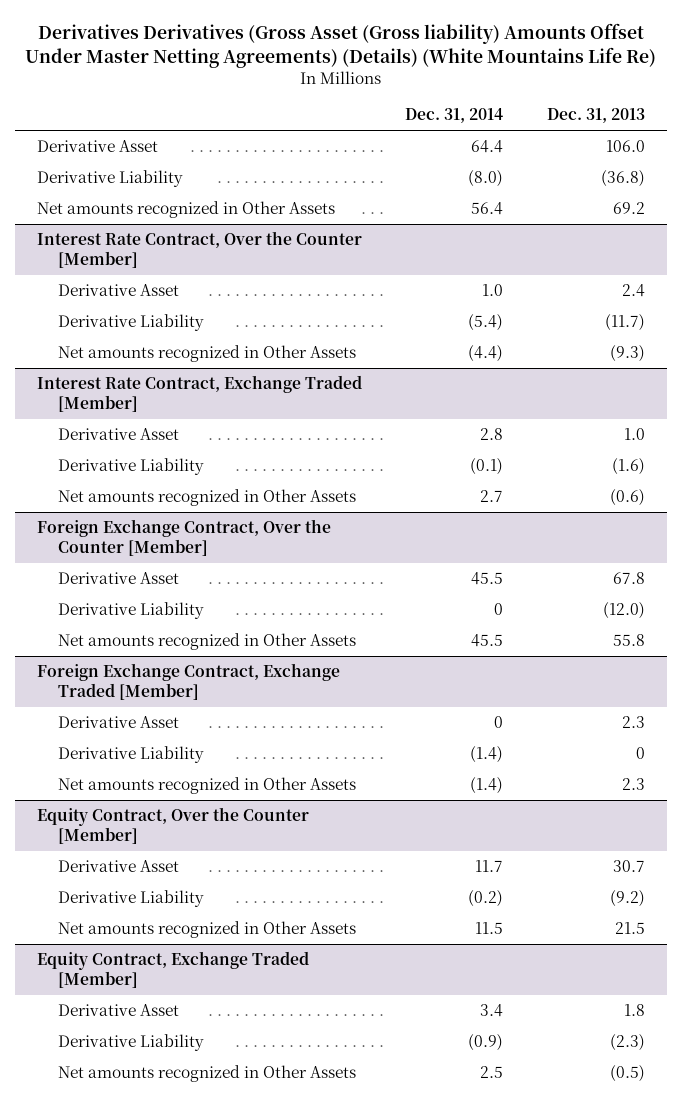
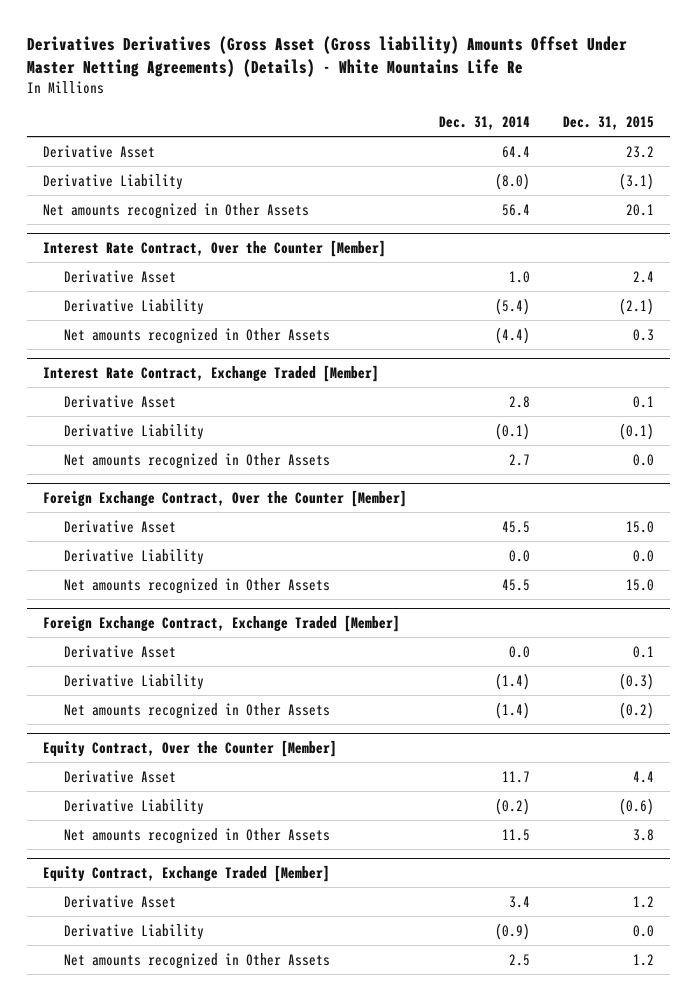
[24,23,656,68] Derivatives Derivatives (Gross Asset (Gross liability) Amounts Offset Under Master Netting Agreements) (Details) (White Mountains Life Re) -> [26,35,627,77] Derivatives Derivatives (Gross Asset (Gross liability) Amounts Offset Under Master Netting Agreements) (Details) - White Mountains Life Re
[546,108,645,124] Dec. 31, 2013 -> none
none -> [562,116,654,131] Dec. 31, 2015
[494,603,504,616] 0 -> [509,549,531,562] 0.0
[494,716,504,729] 0 -> [509,645,531,658] 0.0

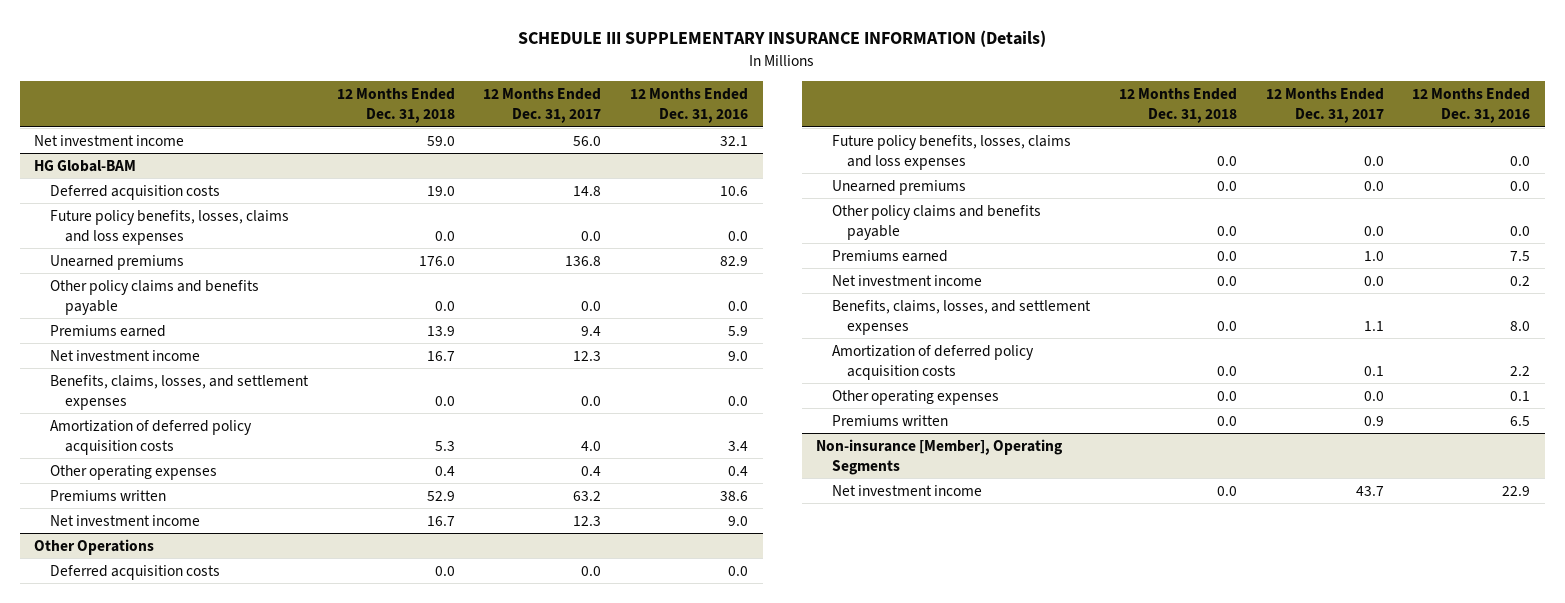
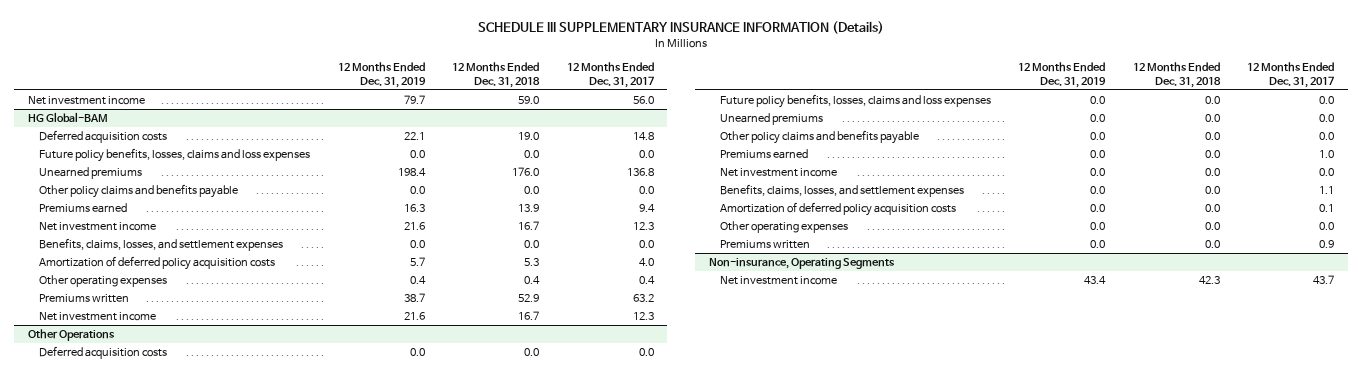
[630,87,749,124] 12 Months Ended Dec. 31, 2016 -> none
none -> [337,61,426,88] 12 Months Ended Dec. 31, 2019
[816,438,1064,476] Non-insurance [Member], Operating Segments -> [708,257,895,269] Non-insurance, Operating Segments
[1216,485,1237,496] 0.0 -> [1198,275,1220,284] 42.3

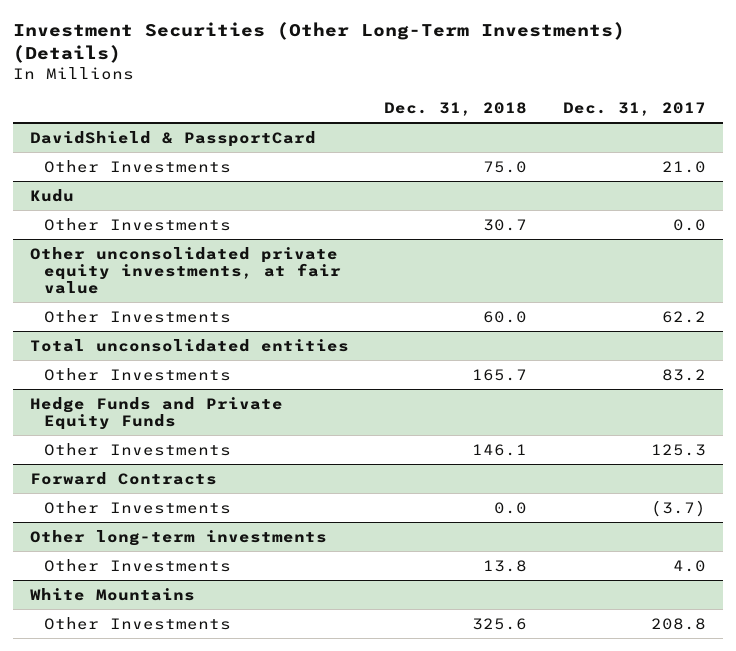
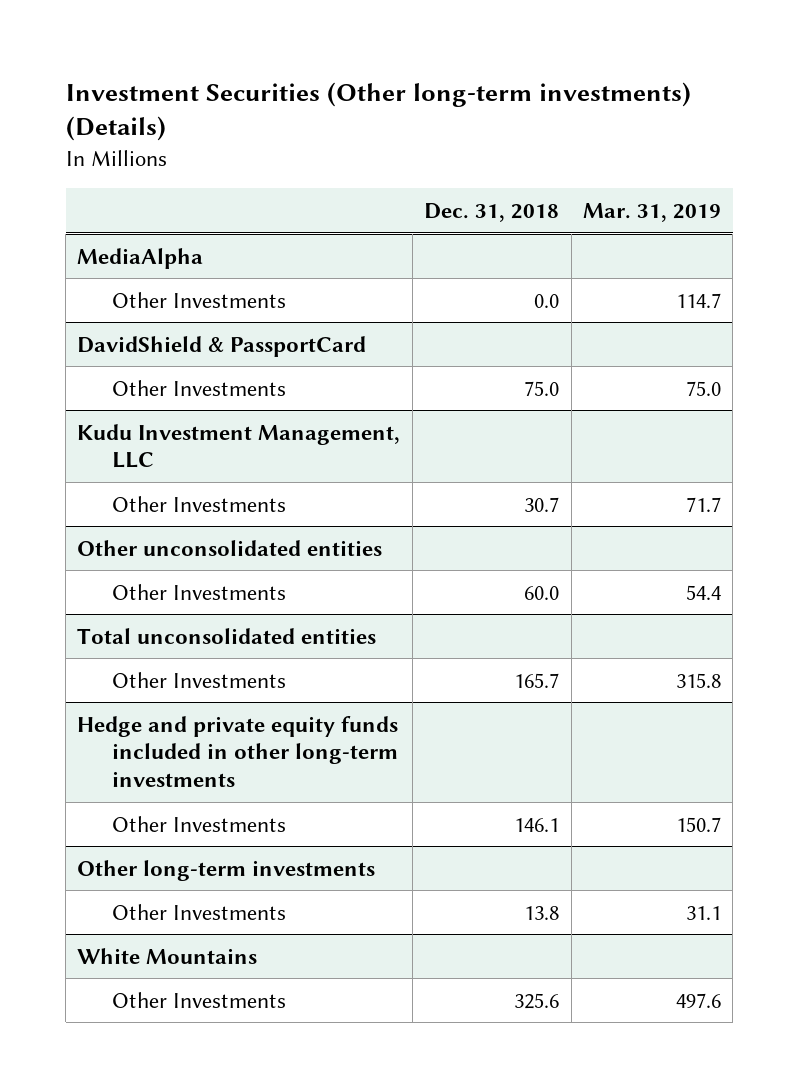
[12,21,625,63] Investment Securities (Other Long-Term Investments) (Details) -> [65,81,691,142] Investment Securities (Other long-term investments) (Details)
[562,102,706,117] Dec. 31, 2017 -> none
none -> [582,202,721,222] Mar. 31, 2019
none -> [77,247,204,269] MediaAlpha
none -> [111,291,286,308] Other Investments
[30,188,75,202] Kudu -> [77,423,401,469] Kudu Investment Management, LLC
[30,246,341,295] Other unconsolidated private equity investments, at fair value -> [77,539,383,556] Other unconsolidated entities
[30,396,284,430] Hedge Funds and Private Equity Funds -> [77,715,399,788] Hedge and private equity funds included in other long-term investments
[30,471,218,485] Forward Contracts -> none
[43,500,231,514] Other Investments -> none

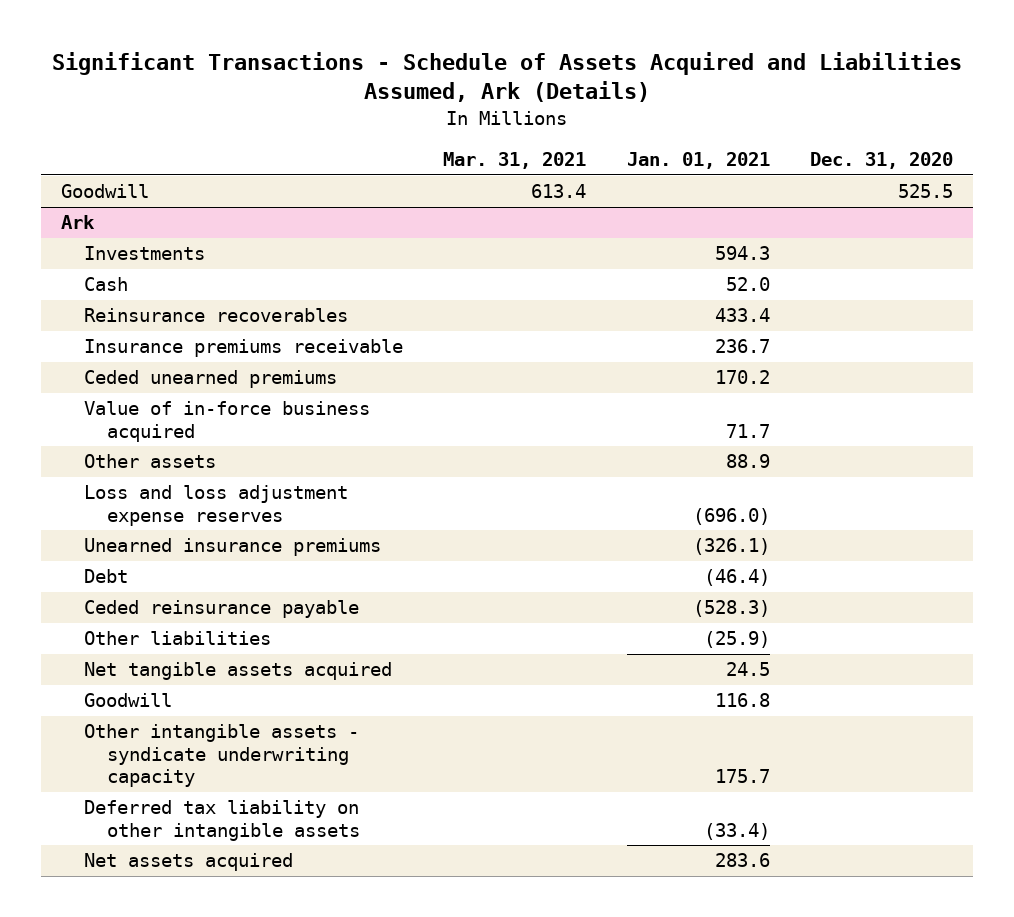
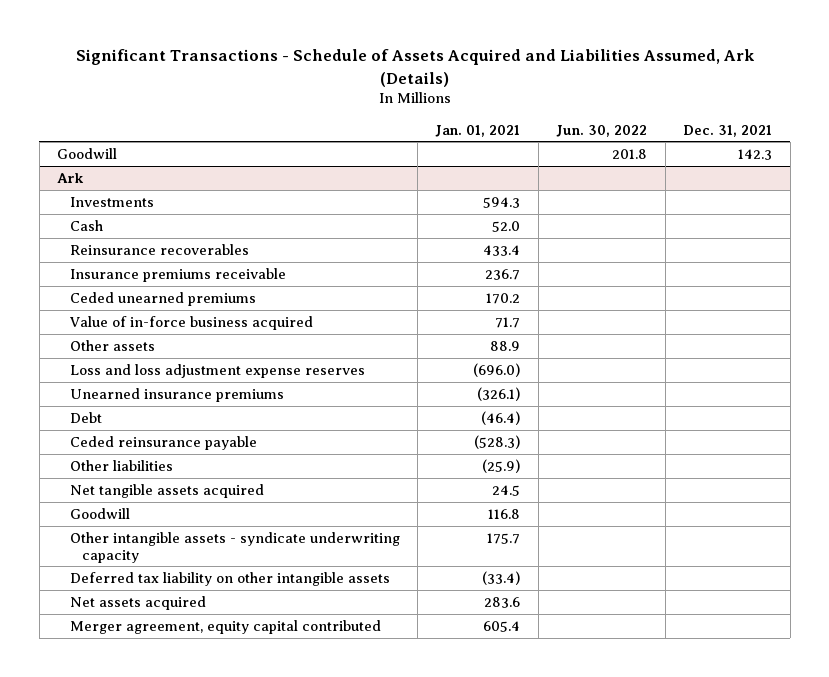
[443,151,587,169] Mar. 31, 2021 -> none
[810,151,954,169] Dec. 31, 2020 -> none
none -> [556,124,648,137] Jun. 30, 2022
none -> [683,124,773,137] Dec. 31, 2021
none -> [69,619,381,634] Merger agreement, equity capital contributed

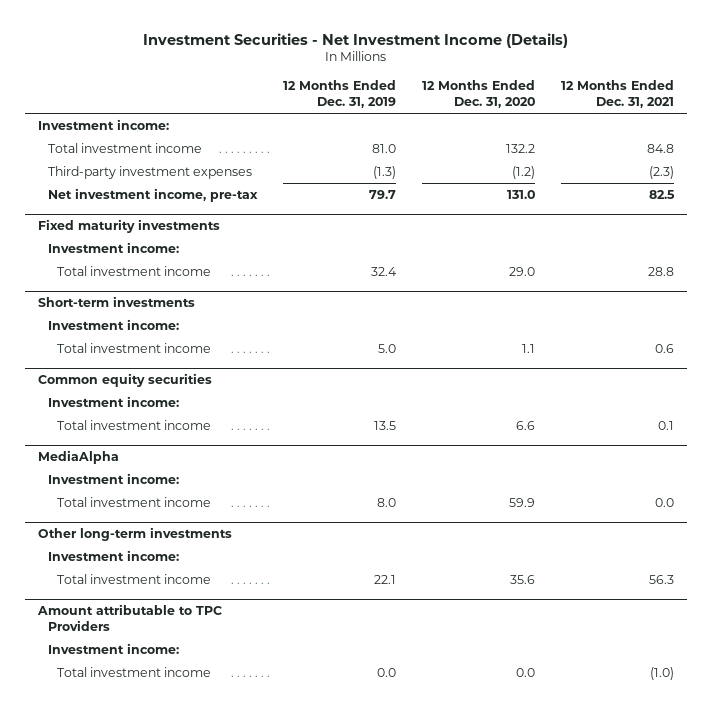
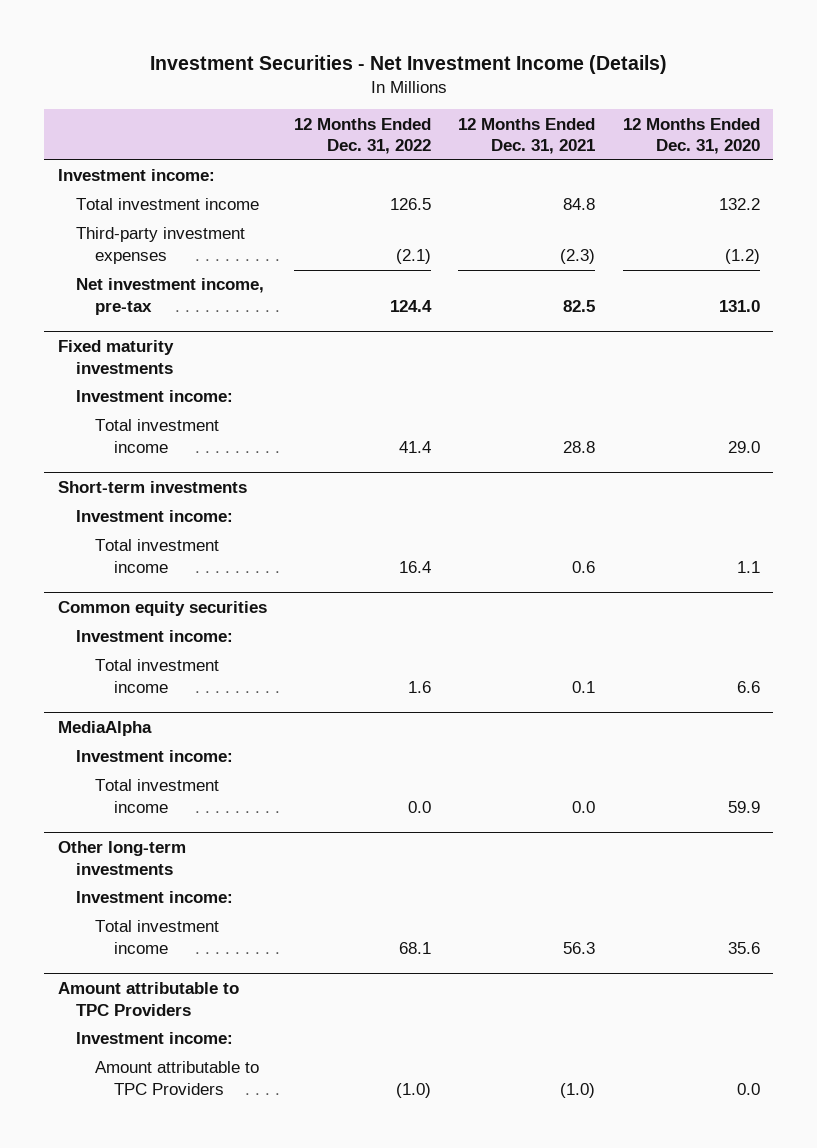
[282,79,396,108] 12 Months Ended Dec. 31, 2019 -> none
none -> [293,117,431,155] 12 Months Ended Dec. 31, 2022
[56,666,211,677] Total investment income -> none
none -> [95,1061,260,1095] Amount attributable to TPC Providers

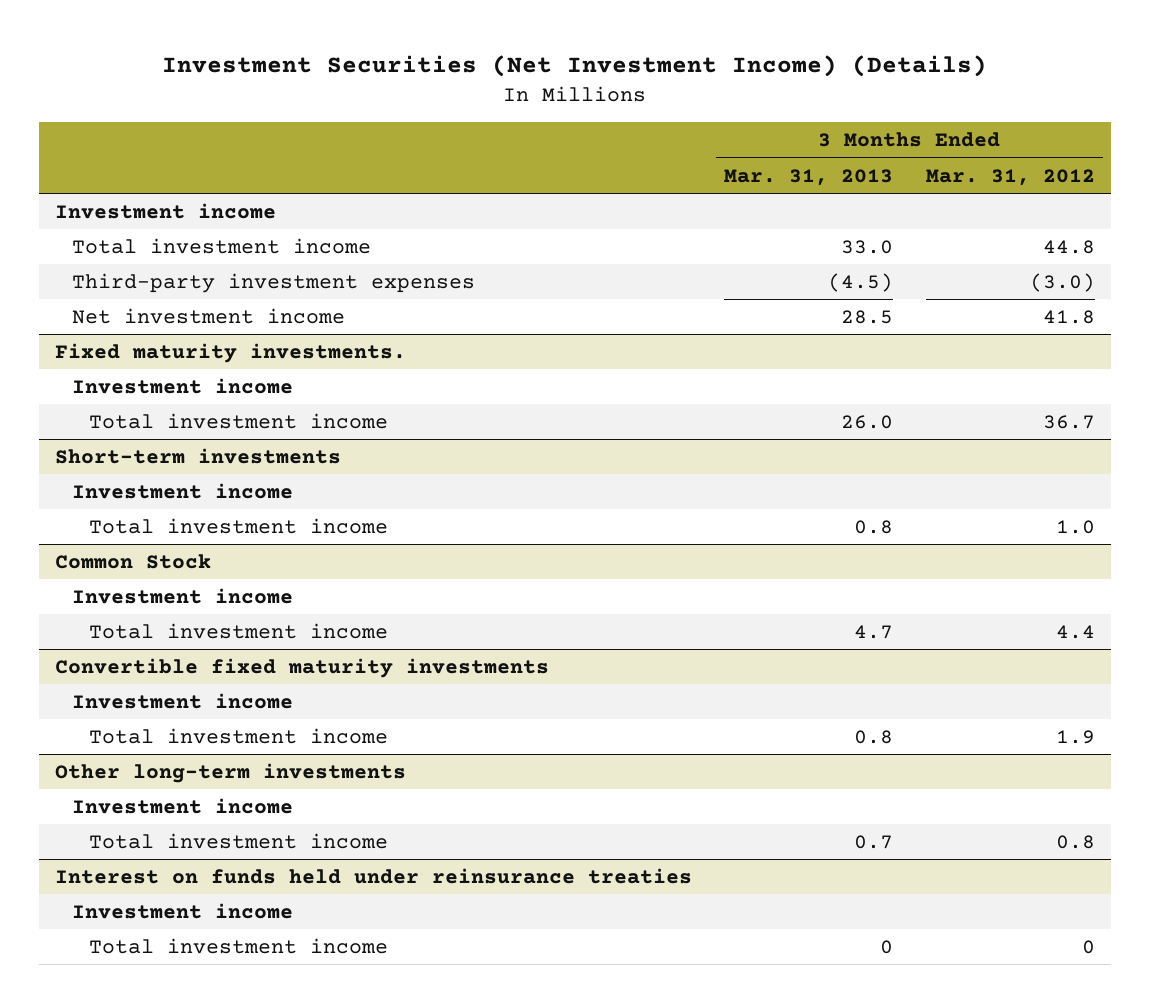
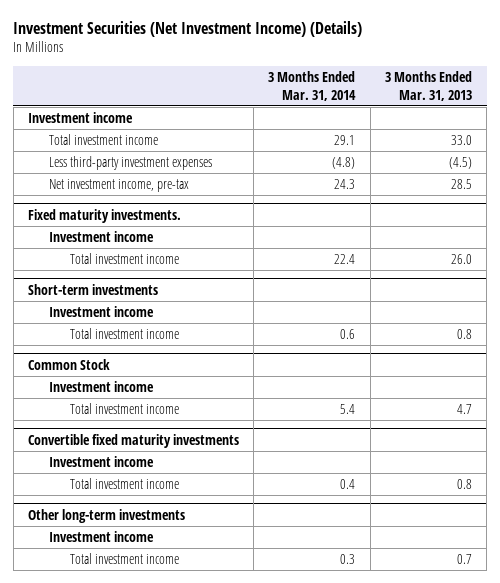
[925,168,1095,186] Mar. 31, 2012 -> none
none -> [268,71,357,101] 3 Months Ended Mar. 31, 2014
[72,272,476,293] Third-party investment expenses -> [49,155,213,170] Less third-party investment expenses
[72,307,346,324] Net investment income -> [49,178,190,192] Net investment income, pre-tax
[55,867,693,884] Interest on funds held under reinsurance treaties -> none
[72,902,294,919] Investment income -> none
[89,937,389,954] Total investment income -> none

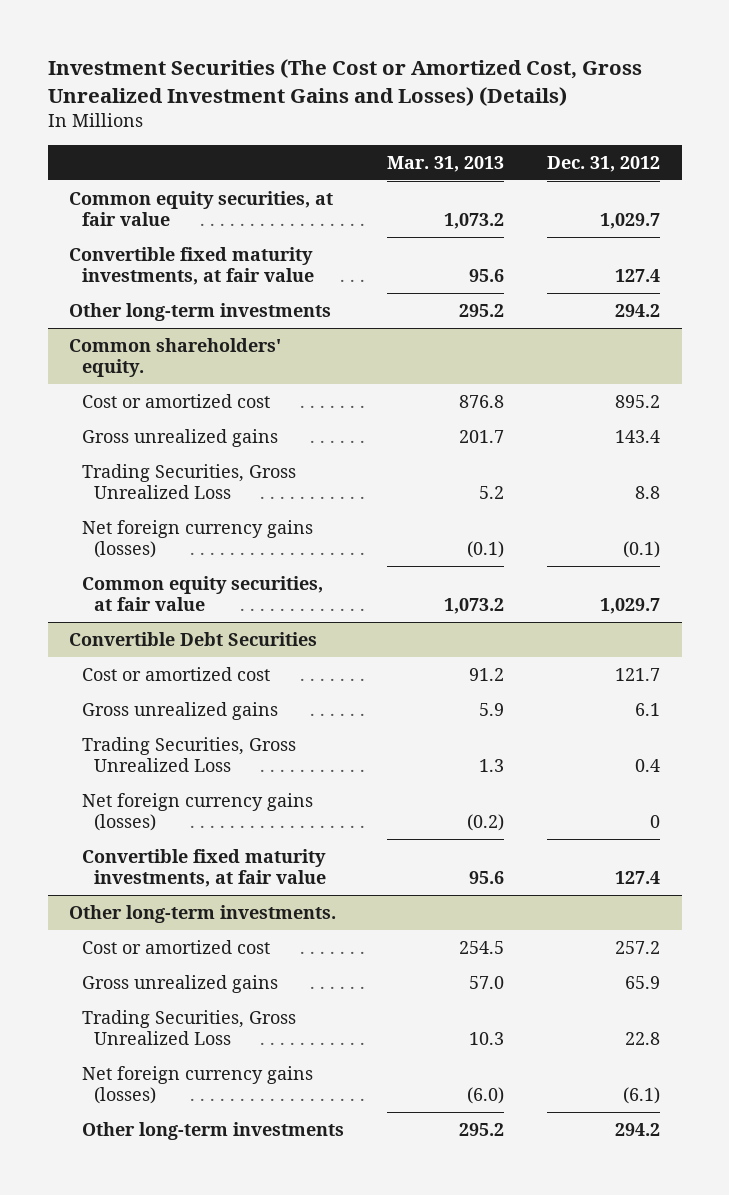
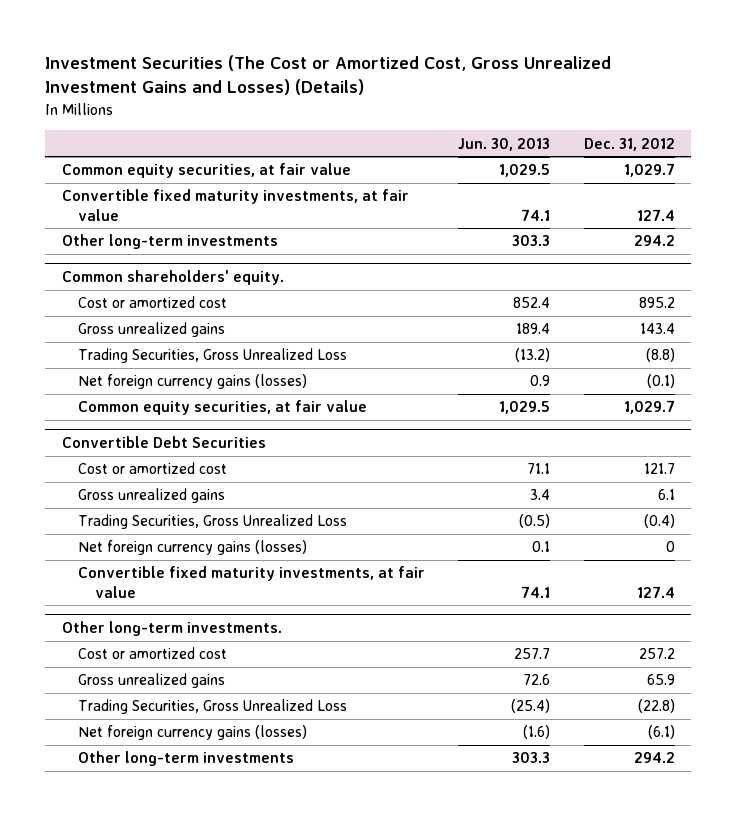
[386,155,504,172] Mar. 31, 2013 -> none
none -> [458,137,551,151] Jun. 30, 2013
[635,485,661,499] 8.8 -> [645,348,675,363] (8.8)
[635,758,661,772] 0.4 -> [643,514,675,529] (0.4)
[625,1031,661,1045] 22.8 -> [637,699,675,714] (22.8)

